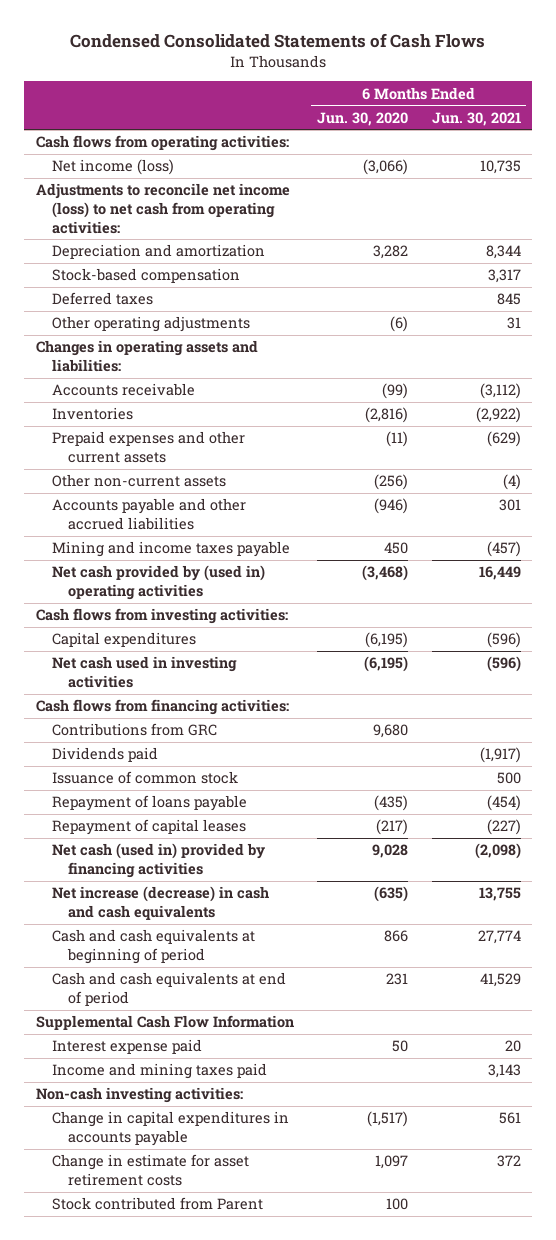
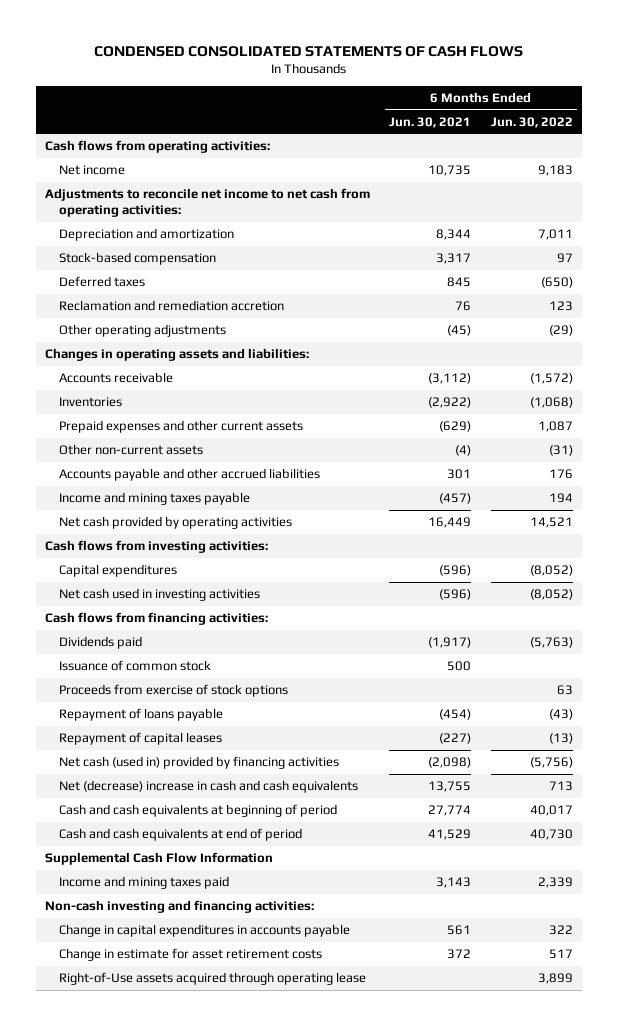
[70,32,486,48] Condensed Consolidated Statements of Cash Flows -> [93,45,523,57] CONDENSED CONSOLIDATED STATEMENTS OF CASH FLOWS
[317,111,409,126] Jun. 30, 2020 -> none
none -> [490,116,573,128] Jun. 30, 2022
[51,159,174,176] Net income (loss) -> [59,164,126,175] Net income
[35,183,290,234] Adjustments to reconcile net income (loss) to net cash from operating activities: -> [45,187,371,218] Adjustments to reconcile net income to net cash from operating activities:
none -> [59,299,285,311] Reclamation and remediation accretion
[506,317,521,330] 31 -> [447,324,472,336] (45)
[51,541,290,558] Mining and income taxes payable -> [59,491,251,505] Income and mining taxes payable
[51,565,265,600] Net cash provided by (used in) operating activities -> [59,515,293,529] Net cash provided by operating activities
[51,723,217,737] Contributions from GRC -> none
none -> [59,683,289,697] Proceeds from exercise of stock options
[51,886,269,920] Net increase (decrease) in cash and cash equivalents -> [59,779,359,793] Net (decrease) increase in cash and cash equivalents
[51,1039,202,1055] Interest expense paid -> none
[35,1087,243,1104] Non-cash investing activities: -> [45,899,315,913] Non-cash investing and financing activities:
[51,1197,263,1211] Stock contributed from Parent -> none
none -> [59,971,367,985] Right-of-Use assets acquired through operating lease

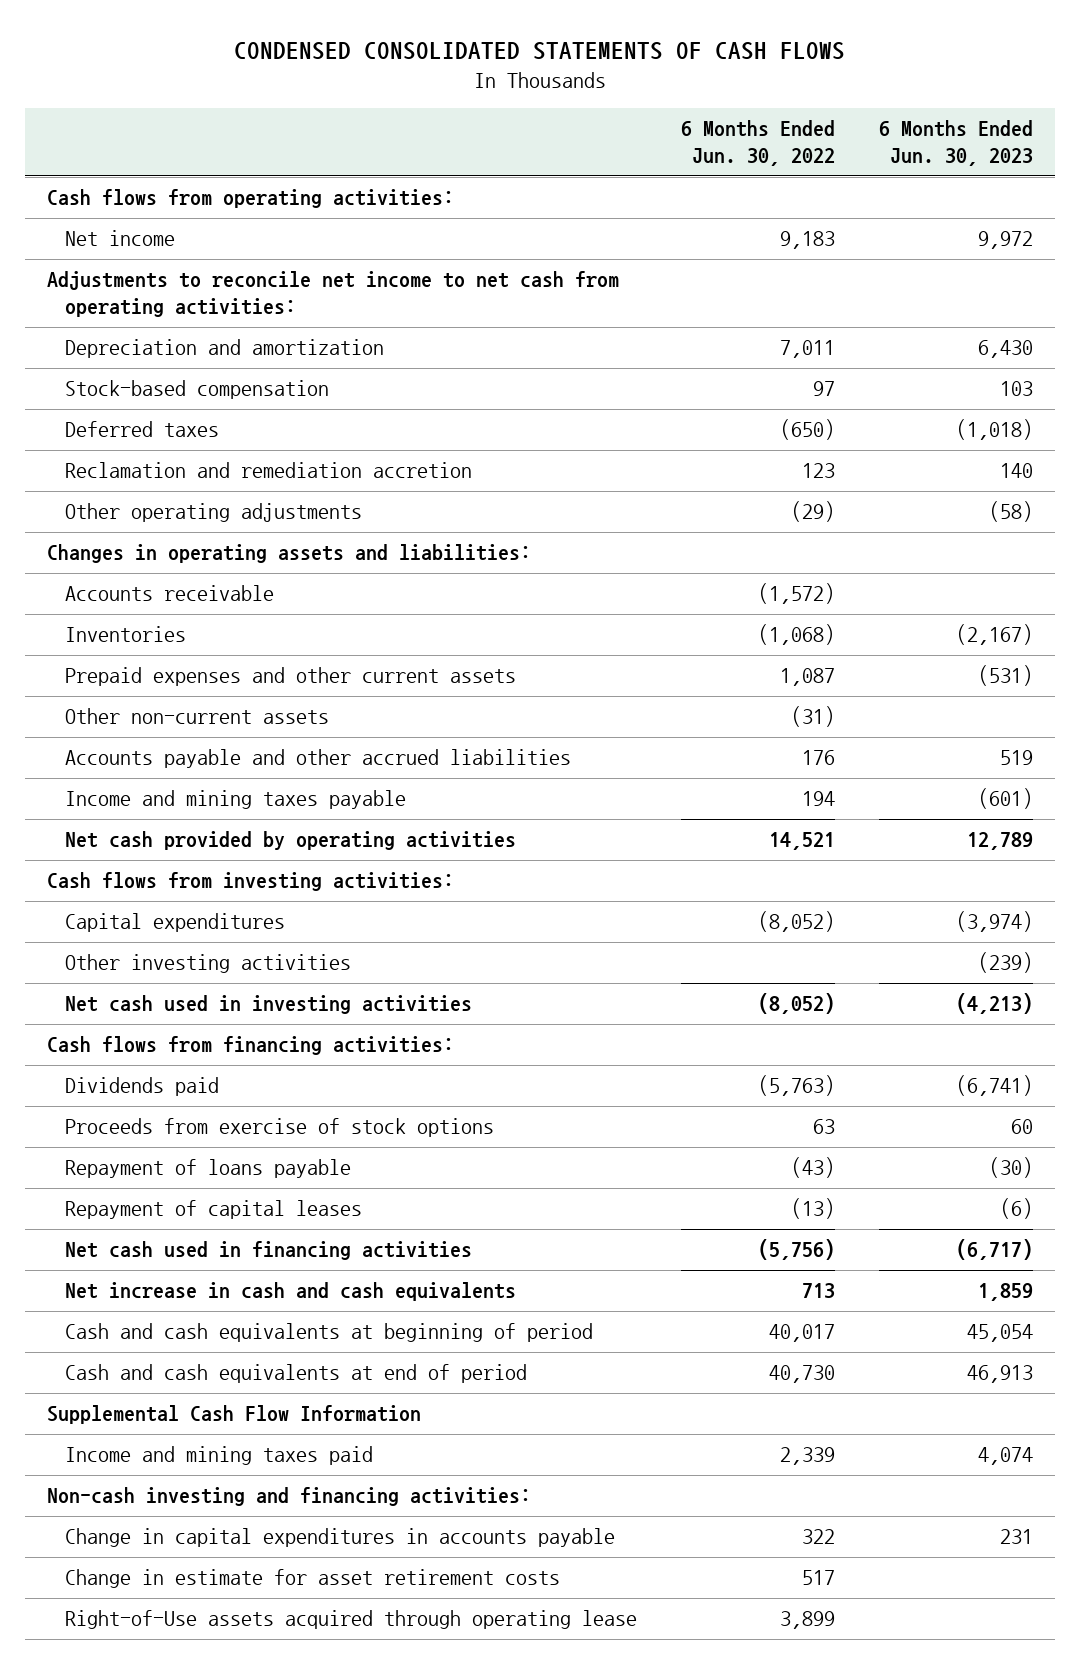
[389,116,472,128] Jun. 30, 2021 -> none
none -> [879,120,1034,167] 6 Months Ended Jun. 30, 2023
none -> [64,954,351,974] Other investing activities
[59,659,212,671] Issuance of common stock -> none
[59,755,340,769] Net cash (used in) provided by financing activities -> [64,1241,472,1261] Net cash used in financing activities
[59,779,359,793] Net (decrease) increase in cash and cash equivalents -> [64,1282,516,1302] Net increase in cash and cash equivalents

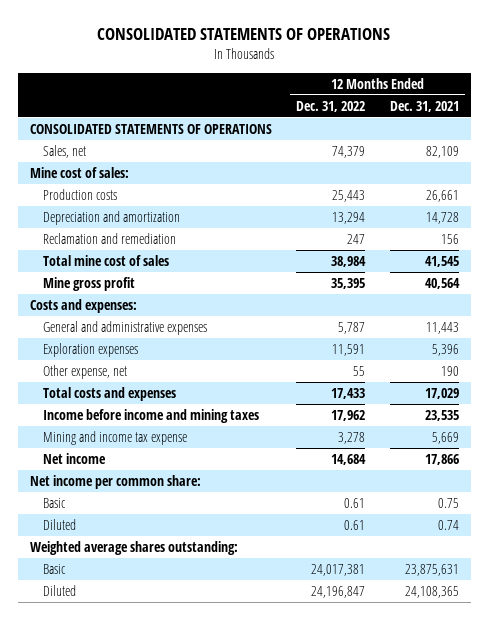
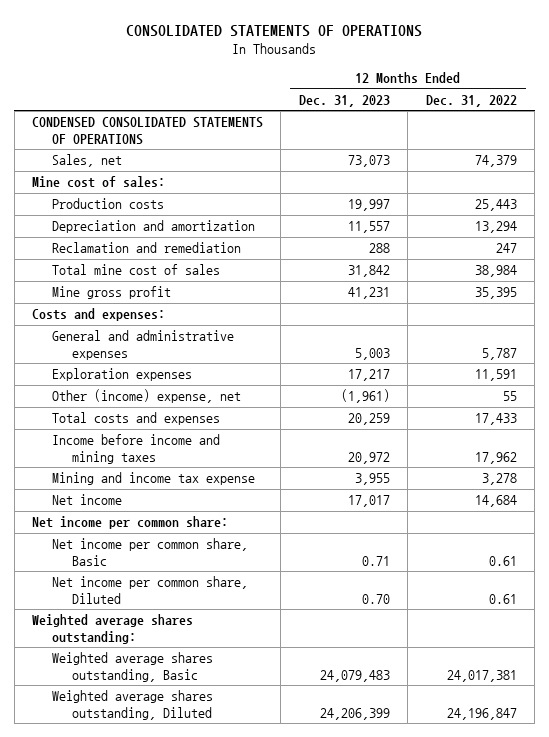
[389,100,459,112] Dec. 31, 2021 -> none
none -> [298,94,390,107] Dec. 31, 2023
[30,123,273,134] CONSOLIDATED STATEMENTS OF OPERATIONS -> [31,117,263,145] CONDENSED CONSOLIDATED STATEMENTS OF OPERATIONS
[42,364,127,379] Other expense, net -> [52,389,242,404] Other (income) expense, net
[42,497,66,508] Basic -> [52,538,249,566] Net income per common share, Basic
[42,518,76,530] Diluted -> [52,576,249,604] Net income per common share, Diluted
[42,563,66,574] Basic -> [52,652,214,682] Weighted average shares outstanding, Basic
[42,584,76,596] Diluted -> [52,690,214,720] Weighted average shares outstanding, Diluted

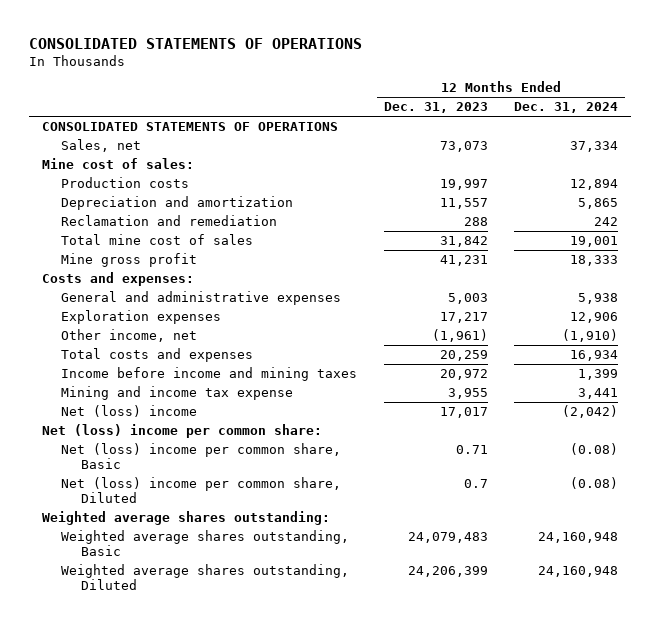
[425,94,517,107] Dec. 31, 2022 -> none
none -> [513,102,618,114] Dec. 31, 2024
[31,117,263,145] CONDENSED CONSOLIDATED STATEMENTS OF OPERATIONS -> [42,122,339,132] CONSOLIDATED STATEMENTS OF OPERATIONS
[52,389,242,404] Other (income) expense, net -> [61,329,198,343] Other income, net
[52,494,123,506] Net income -> [61,405,198,418] Net (loss) income
[31,516,228,530] Net income per common share: -> [42,424,323,439] Net (loss) income per common share:
[52,538,249,566] Net income per common share, Basic -> [61,443,342,469] Net (loss) income per common share, Basic
[52,576,249,604] Net income per common share, Diluted -> [61,477,342,503] Net (loss) income per common share, Diluted
[361,593,390,604] 0.70 -> [463,479,488,489] 0.7

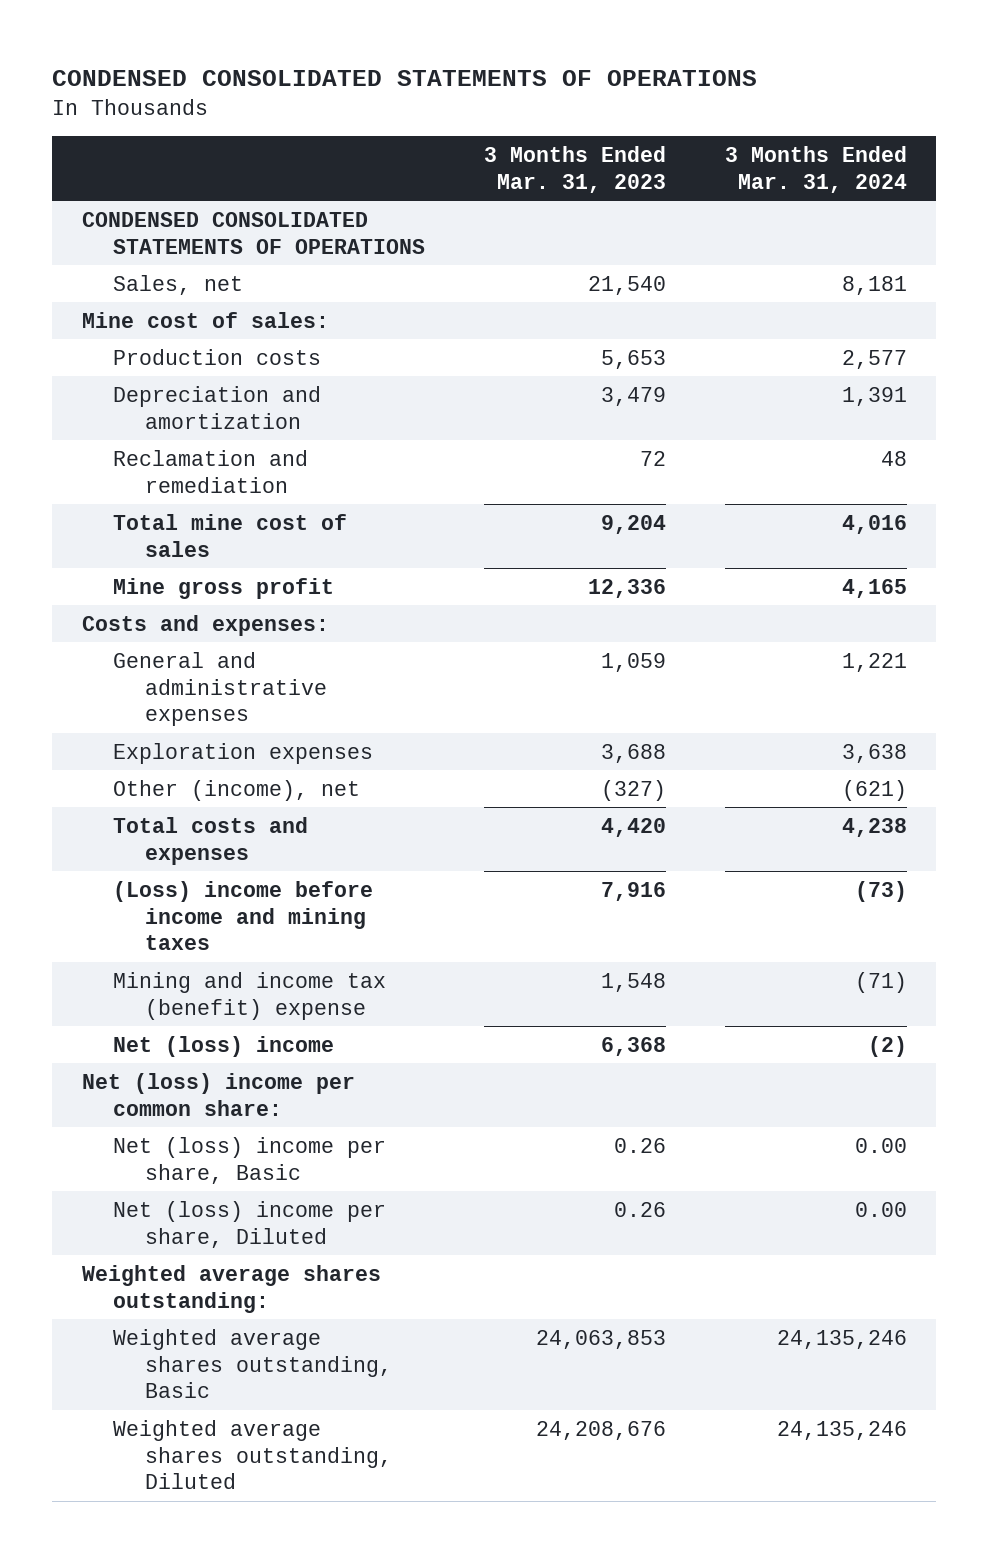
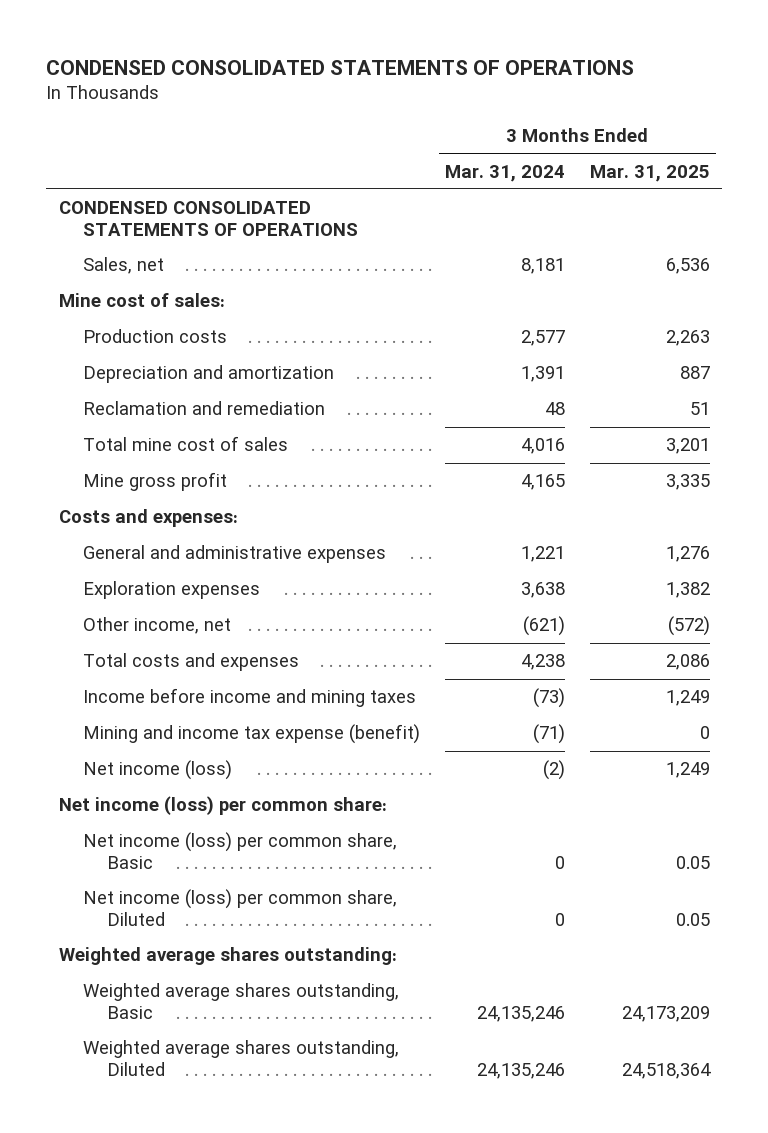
[484,145,667,193] 3 Months Ended Mar. 31, 2023 -> none
none -> [589,164,710,182] Mar. 31, 2025
[113,779,361,801] Other (income), net -> [82,617,231,635] Other income, net
[113,880,374,951] (Loss) income before income and mining taxes -> [82,688,416,708] Income before income and mining taxes
[113,971,387,1020] Mining and income tax (benefit) expense -> [82,724,420,745] Mining and income tax expense (benefit)
[113,1035,335,1057] Net (loss) income -> [82,760,232,781] Net income (loss)
[81,1072,355,1116] Net (loss) income per common share: -> [58,796,387,816] Net income (loss) per common share:
[113,1136,387,1184] Net (loss) income per share, Basic -> [82,832,397,869] Net income (loss) per common share, Basic
[854,1137,907,1153] 0.00 -> [554,855,565,869] 0
[113,1200,387,1248] Net (loss) income per share, Diluted -> [82,889,397,926] Net income (loss) per common share, Diluted
[854,1201,907,1217] 0.00 -> [554,912,565,926] 0

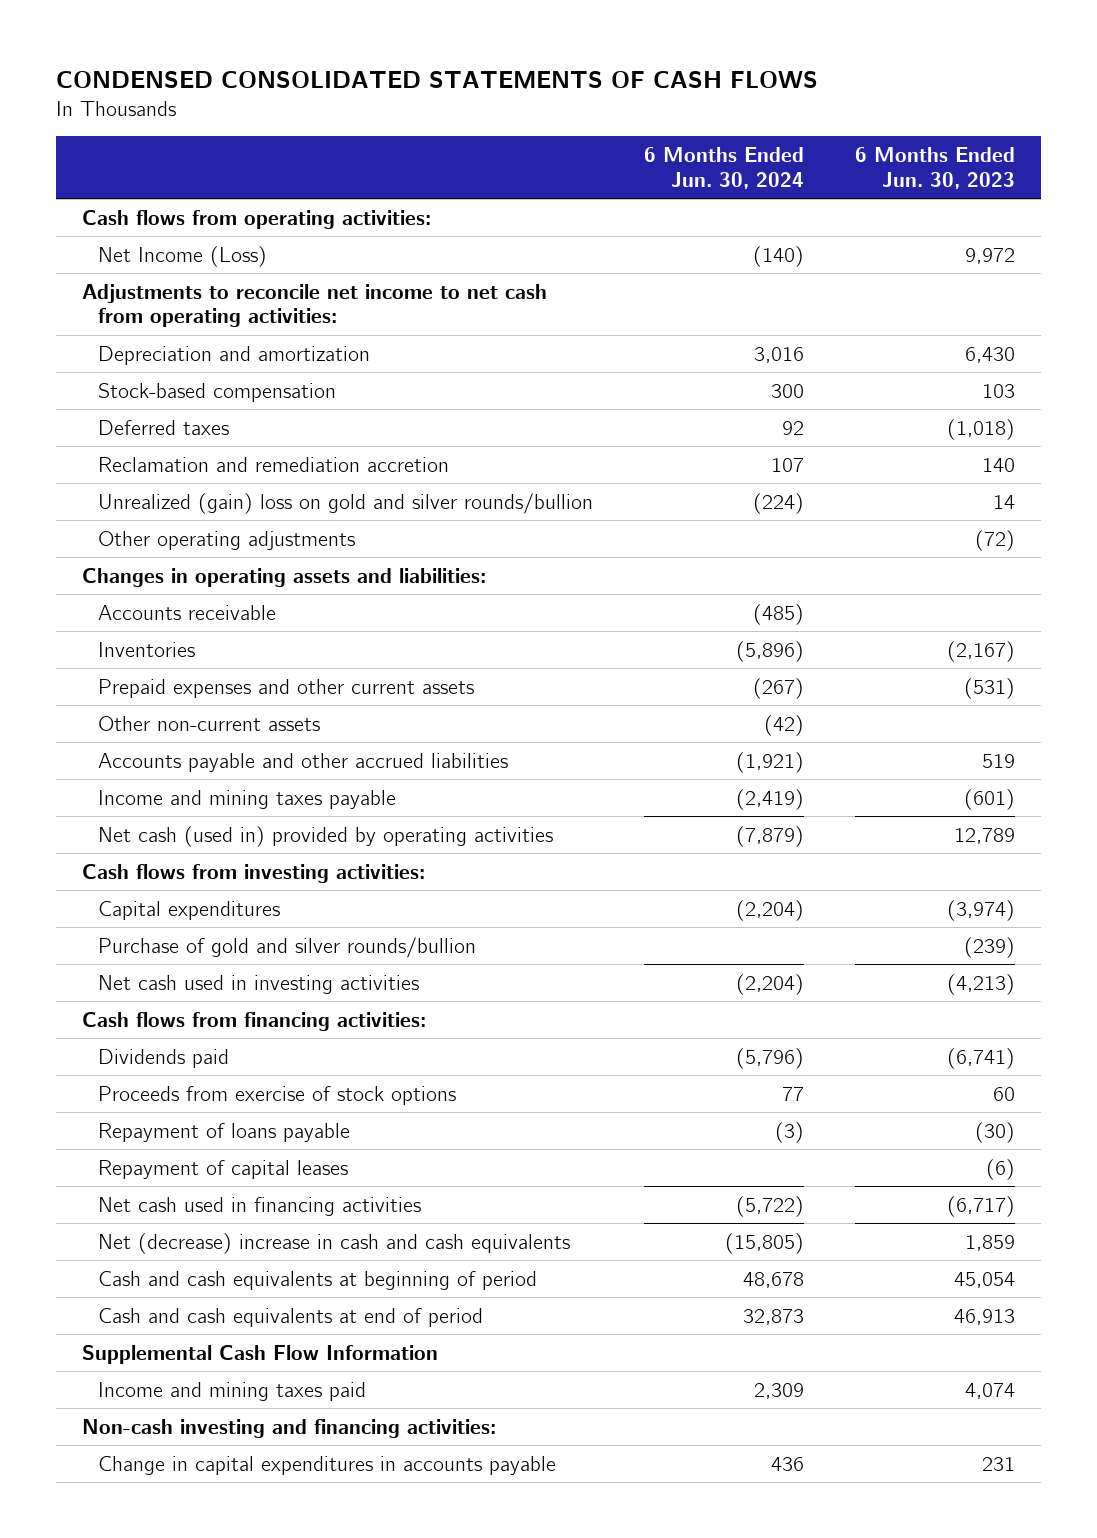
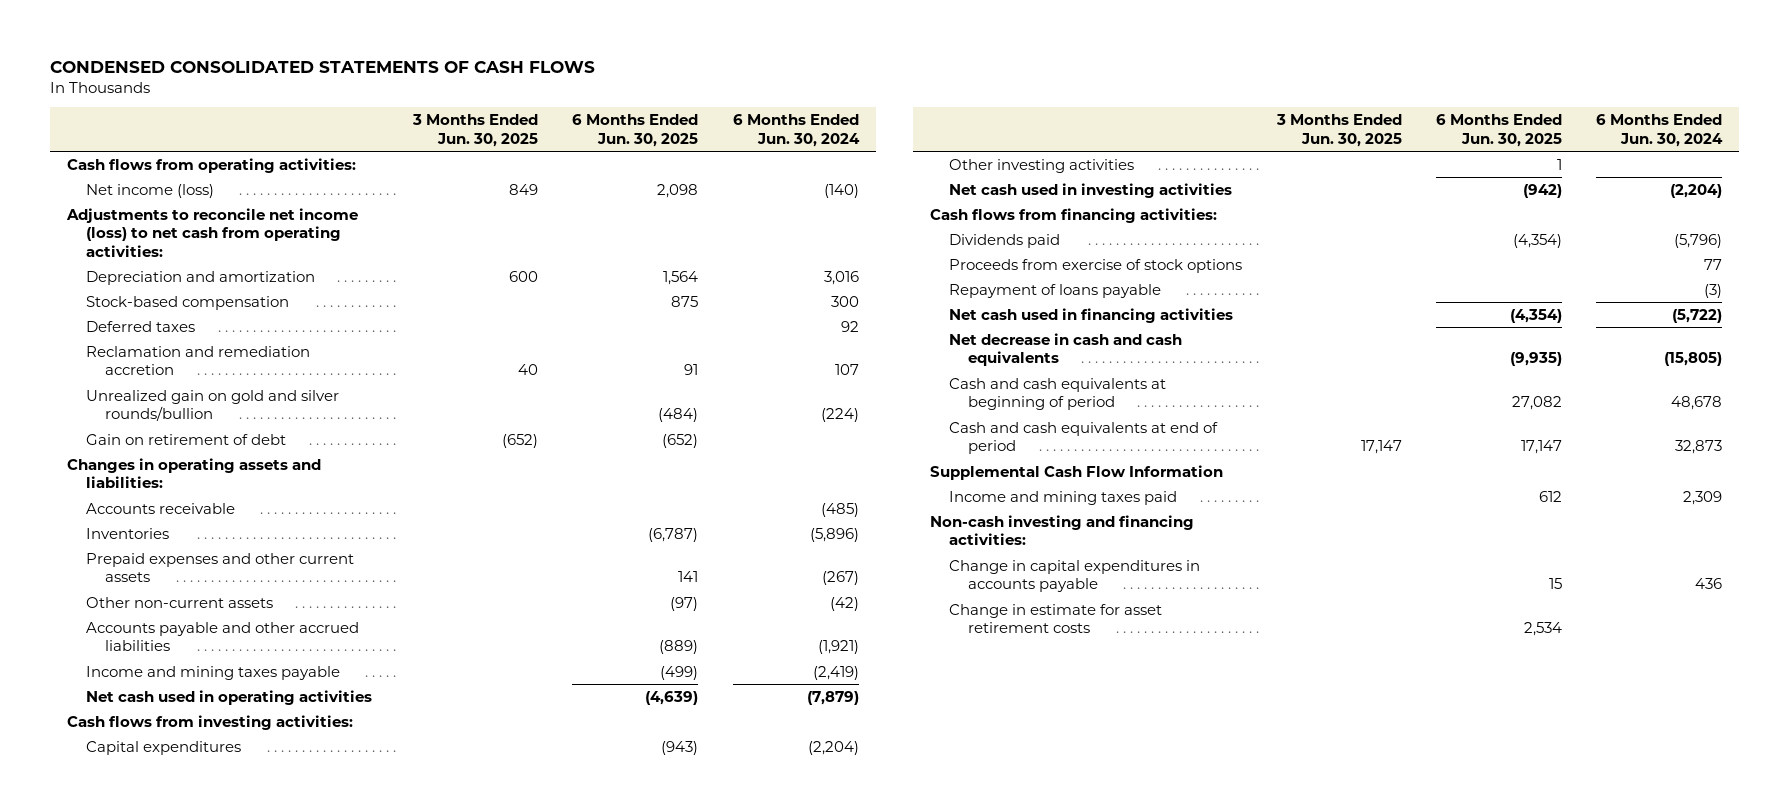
[855,147,1016,189] 6 Months Ended Jun. 30, 2023 -> none
none -> [412,114,539,147] 3 Months Ended Jun. 30, 2025
none -> [572,114,699,147] 6 Months Ended Jun. 30, 2025
[97,245,267,267] Net Income (Loss) -> [85,183,214,198] Net income (loss)
[81,283,547,328] Adjustments to reconcile net income to net cash from operating activities: -> [65,207,358,257] Adjustments to reconcile net income (loss) to net cash from operating activities:
[97,530,355,550] Other operating adjustments -> none
[97,492,593,514] Unrealized (gain) loss on gold and silver rounds/bullion -> [85,389,339,422] Unrealized gain on gold and silver rounds/bullion
none -> [85,433,286,445] Gain on retirement of debt
[97,825,553,847] Net cash (used in) provided by operating activities -> [85,689,372,705] Net cash used in operating activities
[97,936,476,958] Purchase of gold and silver rounds/bullion -> none
none -> [949,158,1135,173] Other investing activities
[97,1159,348,1179] Repayment of capital leases -> none
[97,1232,570,1254] Net (decrease) increase in cash and cash equivalents -> [949,332,1183,367] Net decrease in cash and cash equivalents
none -> [949,603,1163,634] Change in estimate for asset retirement costs

